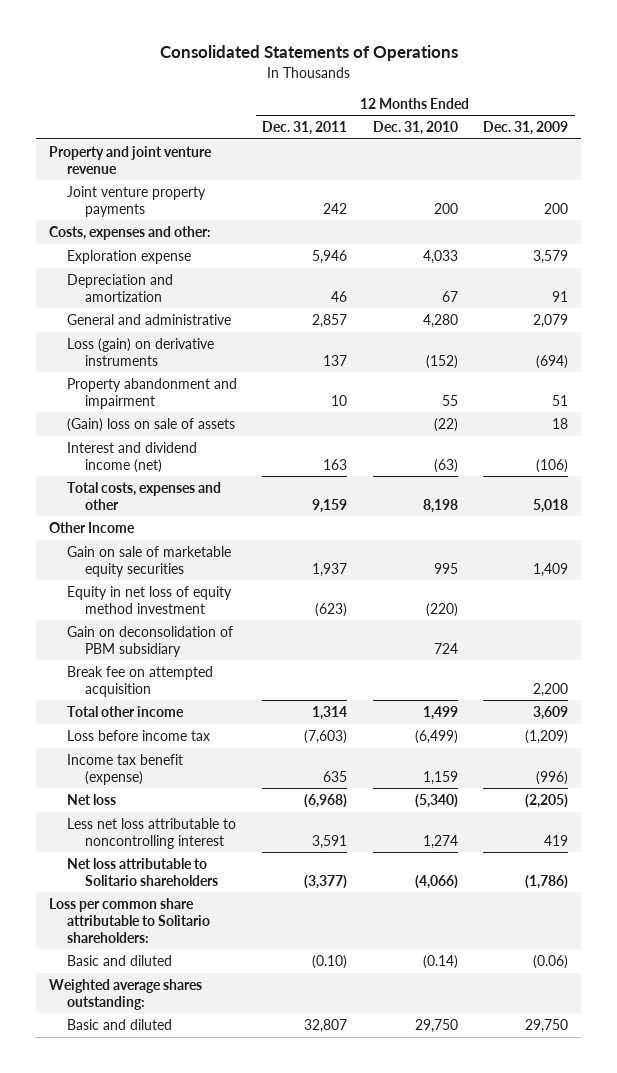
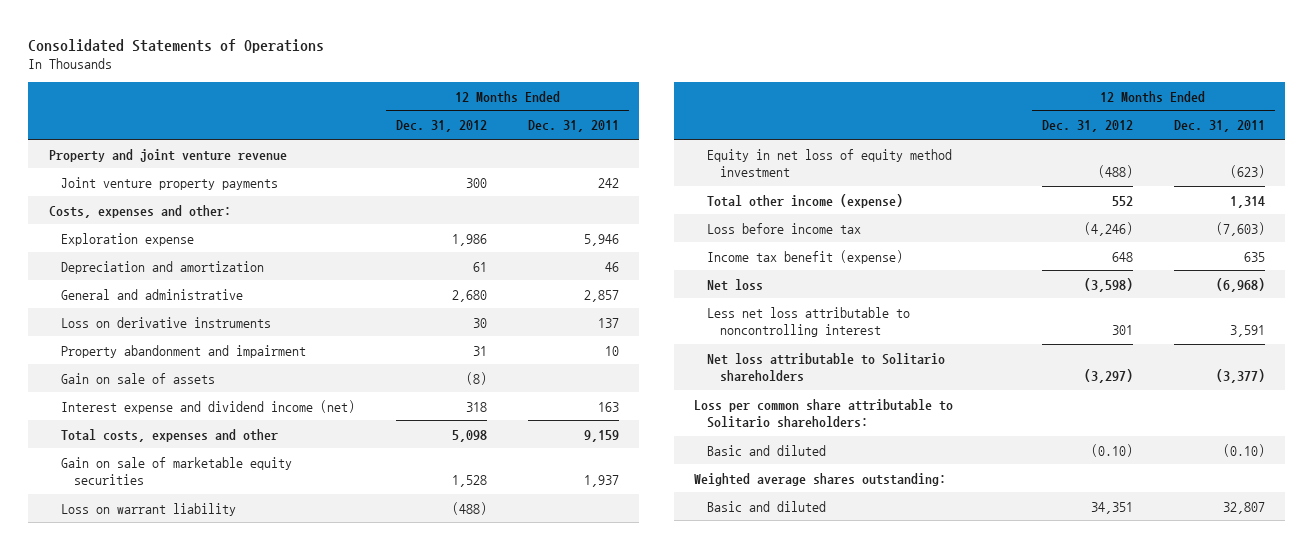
[372,121,458,136] Dec. 31, 2010 -> none
[483,121,569,136] Dec. 31, 2009 -> none
none -> [396,120,488,133] Dec. 31, 2012
[66,337,214,366] Loss (gain) on derivative instruments -> [61,316,272,328] Loss on derivative instruments
[66,417,235,432] (Gain) loss on sale of assets -> [61,372,216,384] Gain on sale of assets
[66,441,197,473] Interest and dividend income (net) -> [61,399,356,414] Interest expense and dividend income (net)
[48,521,135,533] Other Income -> none
none -> [61,502,237,516] Loss on warrant liability
[66,625,233,657] Gain on deconsolidation of PBM subsidiary -> none
[66,665,213,697] Break fee on attempted acquisition -> none
[66,705,184,717] Total other income -> [707,193,904,208] Total other income (expense)

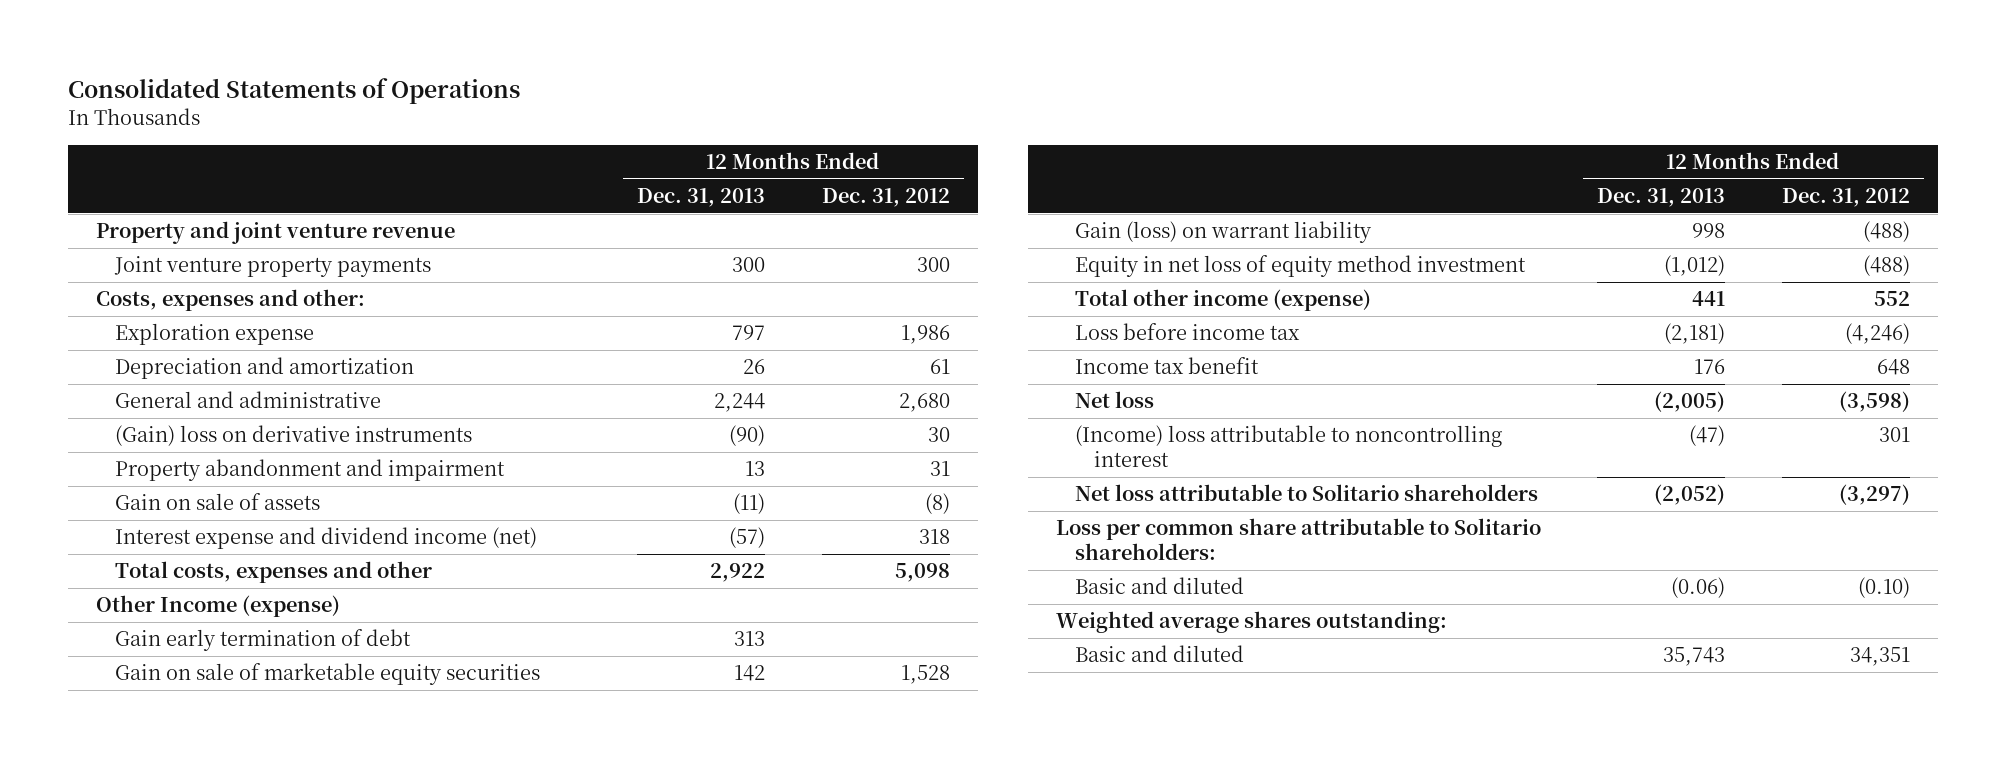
[528,120,620,133] Dec. 31, 2011 -> none
none -> [637,188,766,208] Dec. 31, 2013
[61,316,272,328] Loss on derivative instruments -> [114,425,472,447] (Gain) loss on derivative instruments
none -> [95,595,340,618] Other Income (expense)
none -> [114,629,411,652] Gain early termination of debt
[61,502,237,516] Loss on warrant liability -> [1074,221,1372,244] Gain (loss) on warrant liability
[707,249,904,264] Income tax benefit (expense) -> [1074,357,1259,375] Income tax benefit
[707,306,911,338] Less net loss attributable to noncontrolling interest -> [1074,425,1502,468] (Income) loss attributable to noncontrolling interest

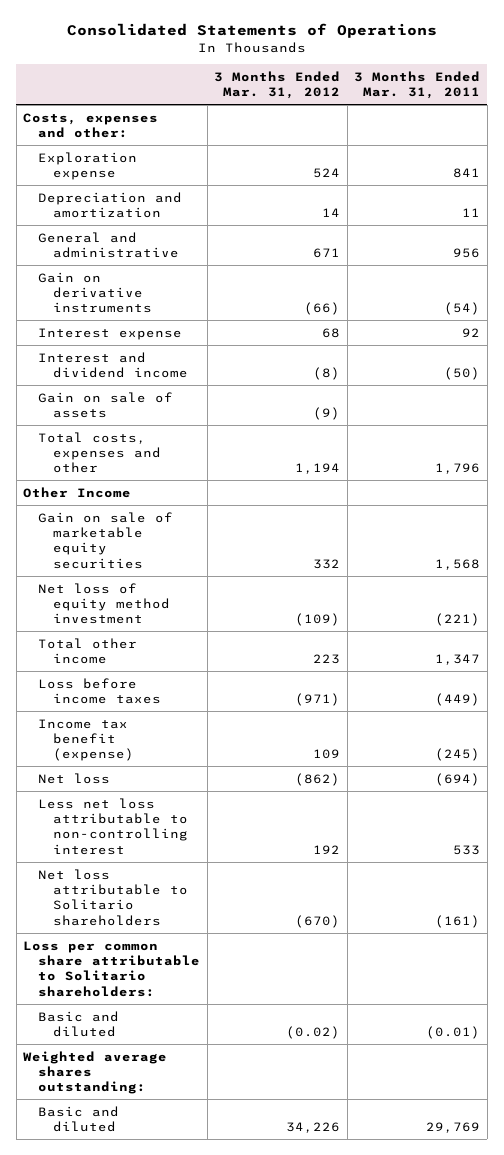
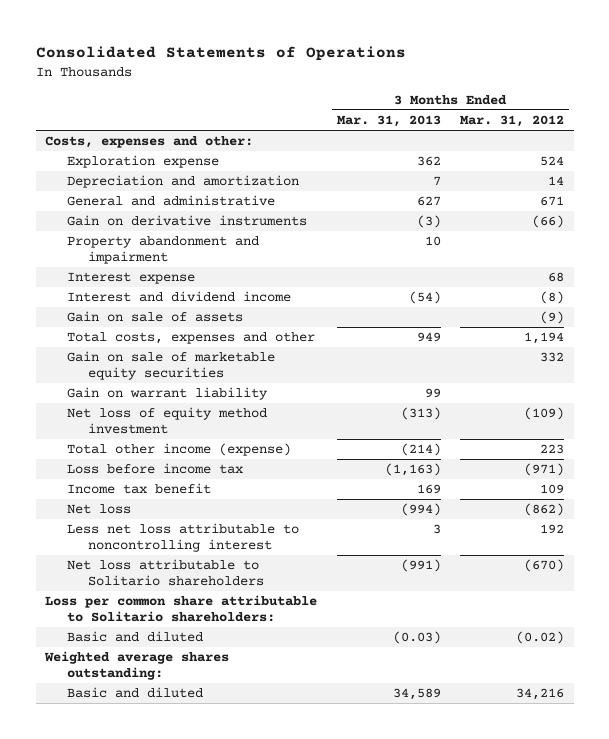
[354,70,481,100] 3 Months Ended Mar. 31, 2011 -> none
none -> [336,115,441,128] Mar. 31, 2013
none -> [66,236,259,265] Property abandonment and impairment
[23,486,132,498] Other Income -> none
none -> [66,387,268,401] Gain on warrant liability
[38,637,138,664] Total other income -> [66,443,291,457] Total other income (expense)
[38,677,162,704] Loss before income taxes -> [66,463,243,475] Loss before income tax
[38,718,135,762] Income tax benefit (expense) -> [66,483,211,495] Income tax benefit
[38,797,189,855] Less net loss attributable to non-controlling interest -> [66,523,299,553] Less net loss attributable to noncontrolling interest
[286,1121,341,1133] 34,226 -> [516,688,565,701] 34,216

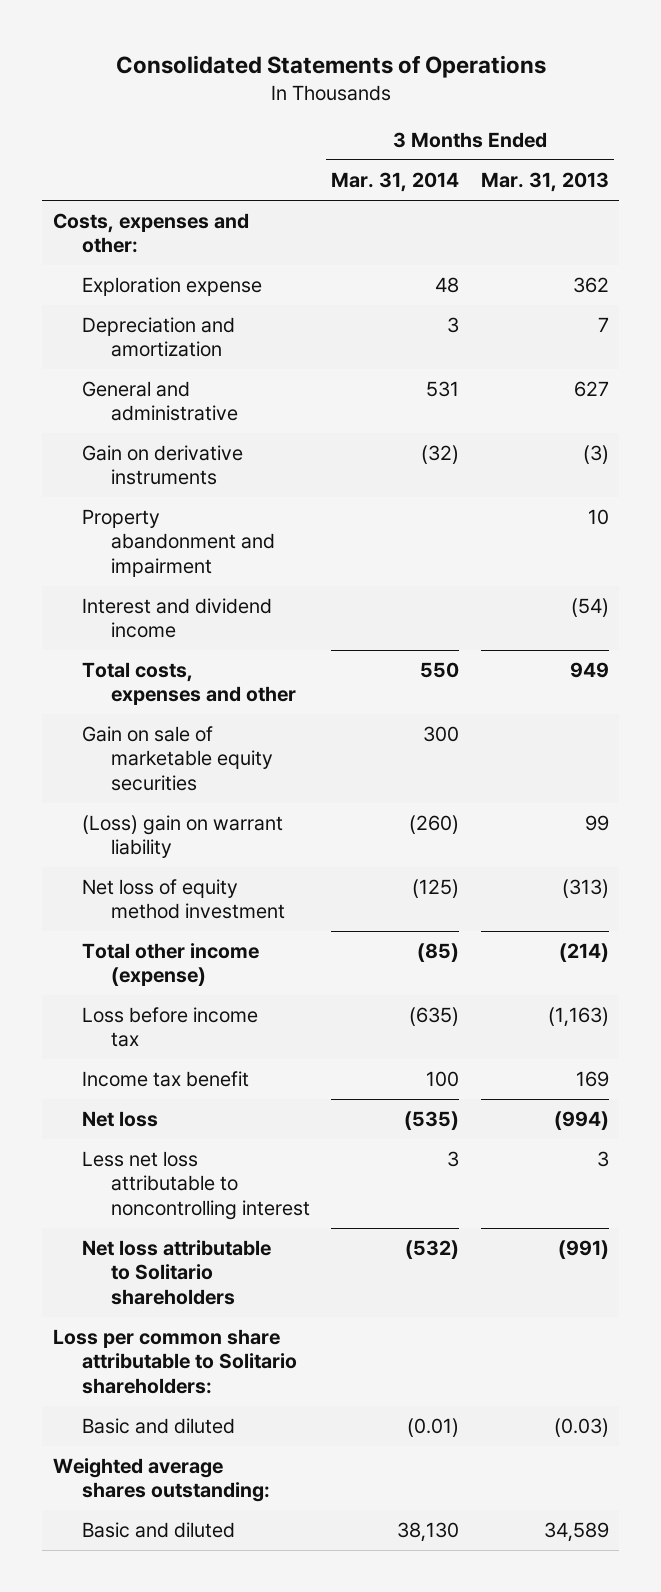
[460,115,565,128] Mar. 31, 2012 -> none
none -> [331,172,460,193] Mar. 31, 2014
[66,272,195,285] Interest expense -> none
[66,311,243,323] Gain on sale of assets -> none
[66,387,268,401] Gain on warrant liability -> [81,815,283,859] (Loss) gain on warrant liability

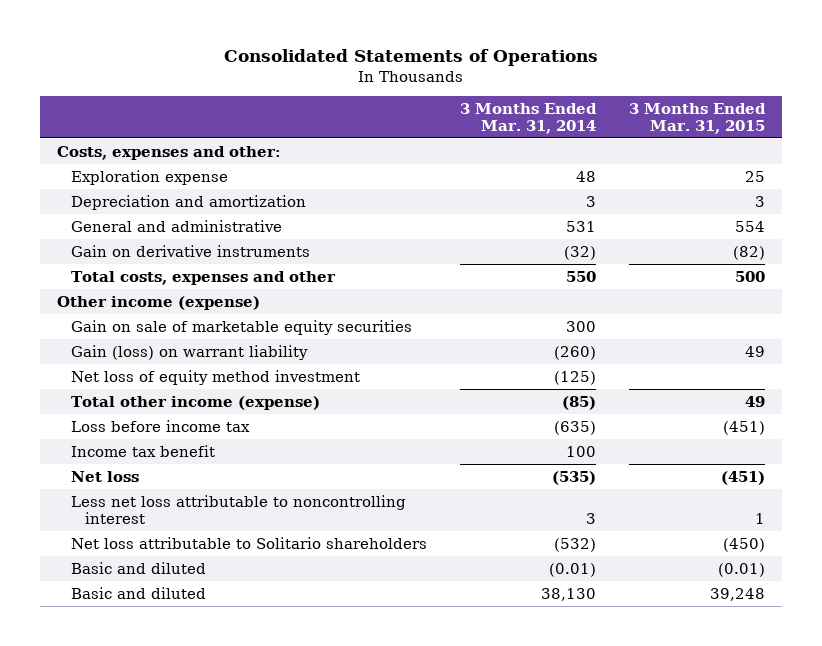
[480,172,609,193] Mar. 31, 2013 -> none
none -> [629,102,767,134] 3 Months Ended Mar. 31, 2015
[81,509,275,577] Property abandonment and impairment -> none
[81,598,272,639] Interest and dividend income -> none
none -> [56,295,260,310] Other income (expense)
[81,815,283,859] (Loss) gain on warrant liability -> [70,344,308,360] Gain (loss) on warrant liability
[52,1329,297,1394] Loss per common share attributable to Solitario shareholders: -> none
[52,1458,270,1503] Weighted average shares outstanding: -> none

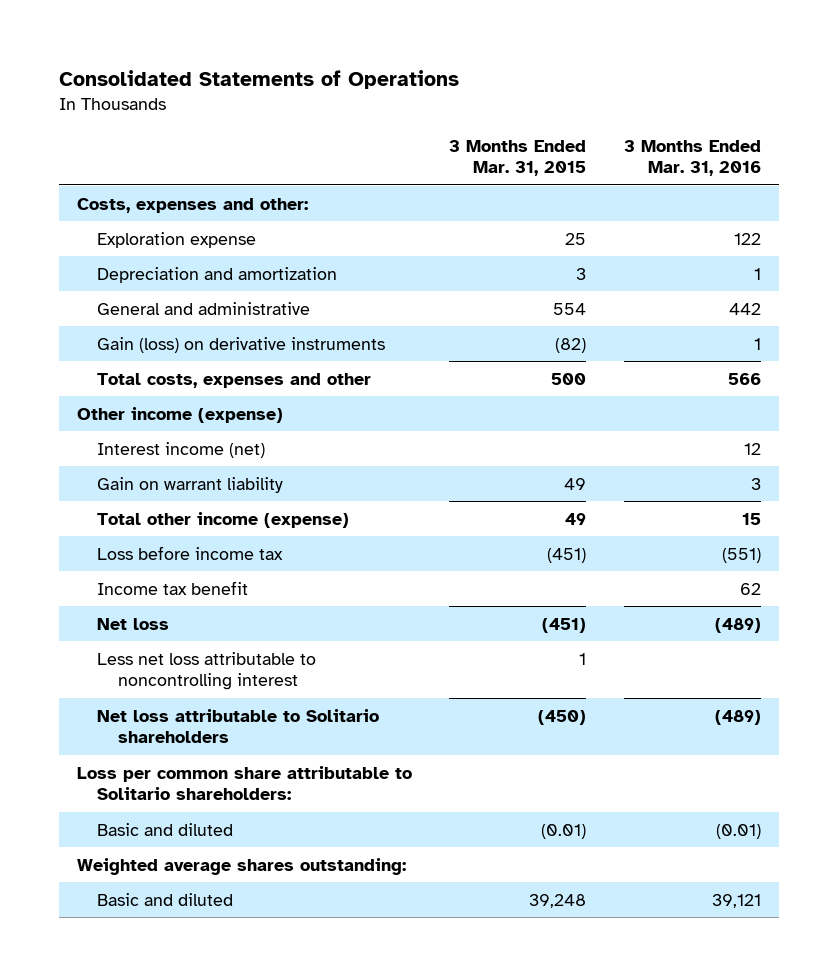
[460,102,598,134] 3 Months Ended Mar. 31, 2014 -> none
none -> [623,139,761,176] 3 Months Ended Mar. 31, 2016
[70,244,310,257] Gain on derivative instruments -> [97,336,386,353] Gain (loss) on derivative instruments
[70,319,412,335] Gain on sale of marketable equity securities -> none
[70,369,360,385] Net loss of equity method investment -> none
none -> [97,441,266,458] Interest income (net)
[70,344,308,360] Gain (loss) on warrant liability -> [97,476,284,493] Gain on warrant liability
none -> [77,765,413,800] Loss per common share attributable to Solitario shareholders:
none -> [77,857,407,875] Weighted average shares outstanding:

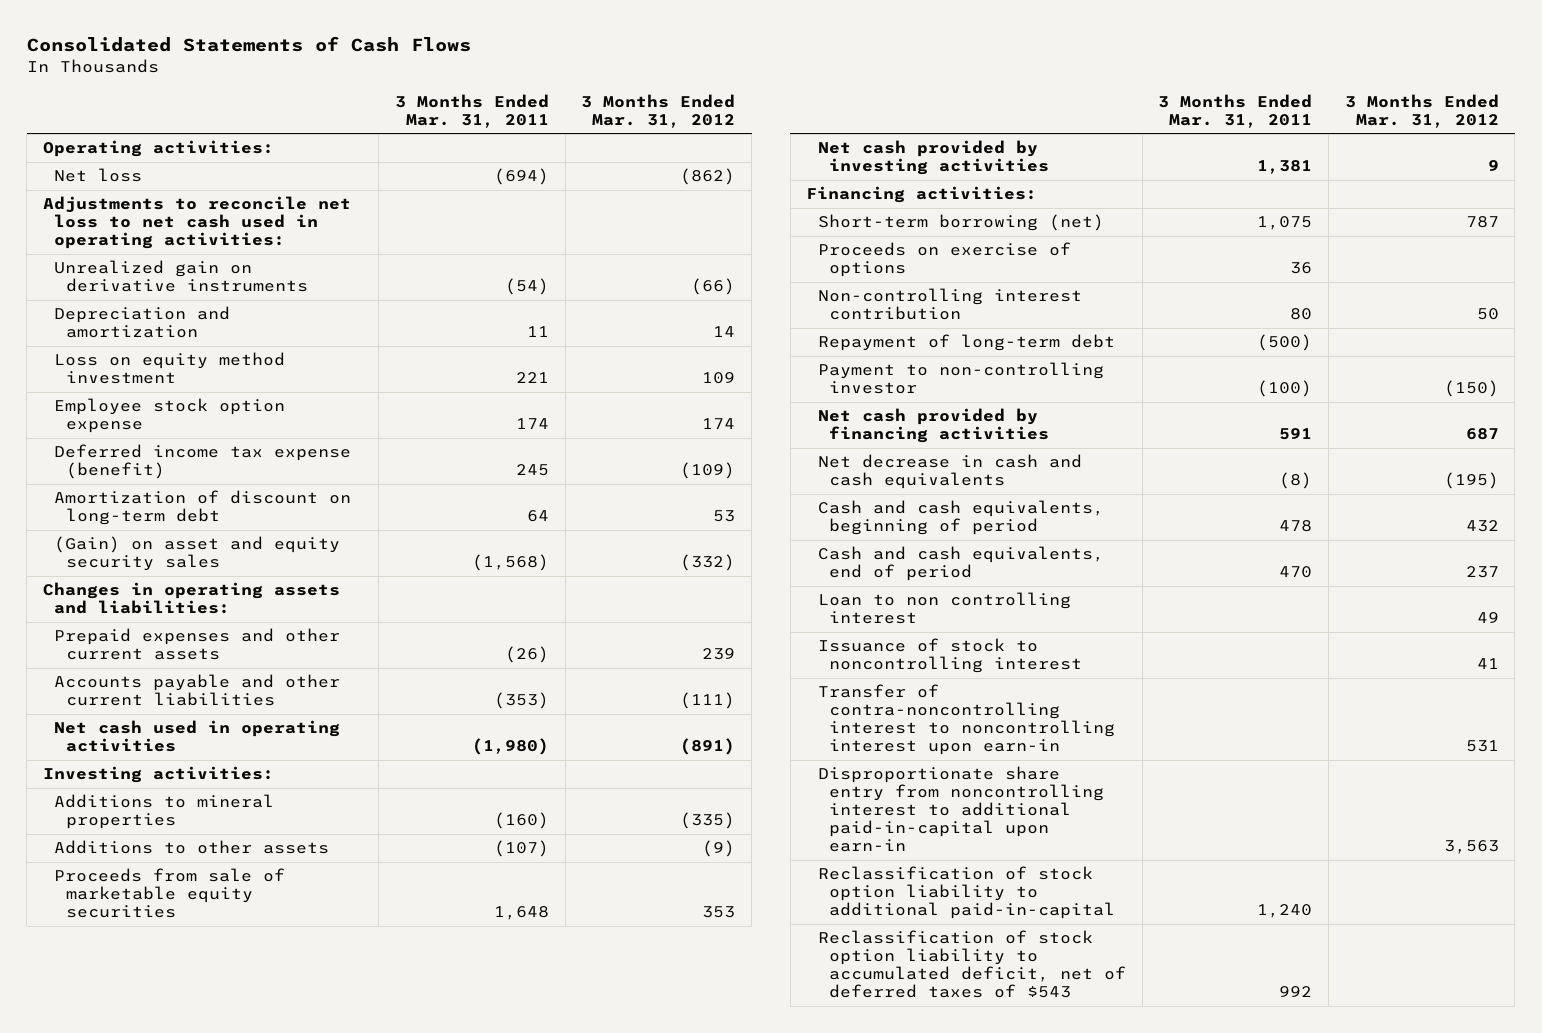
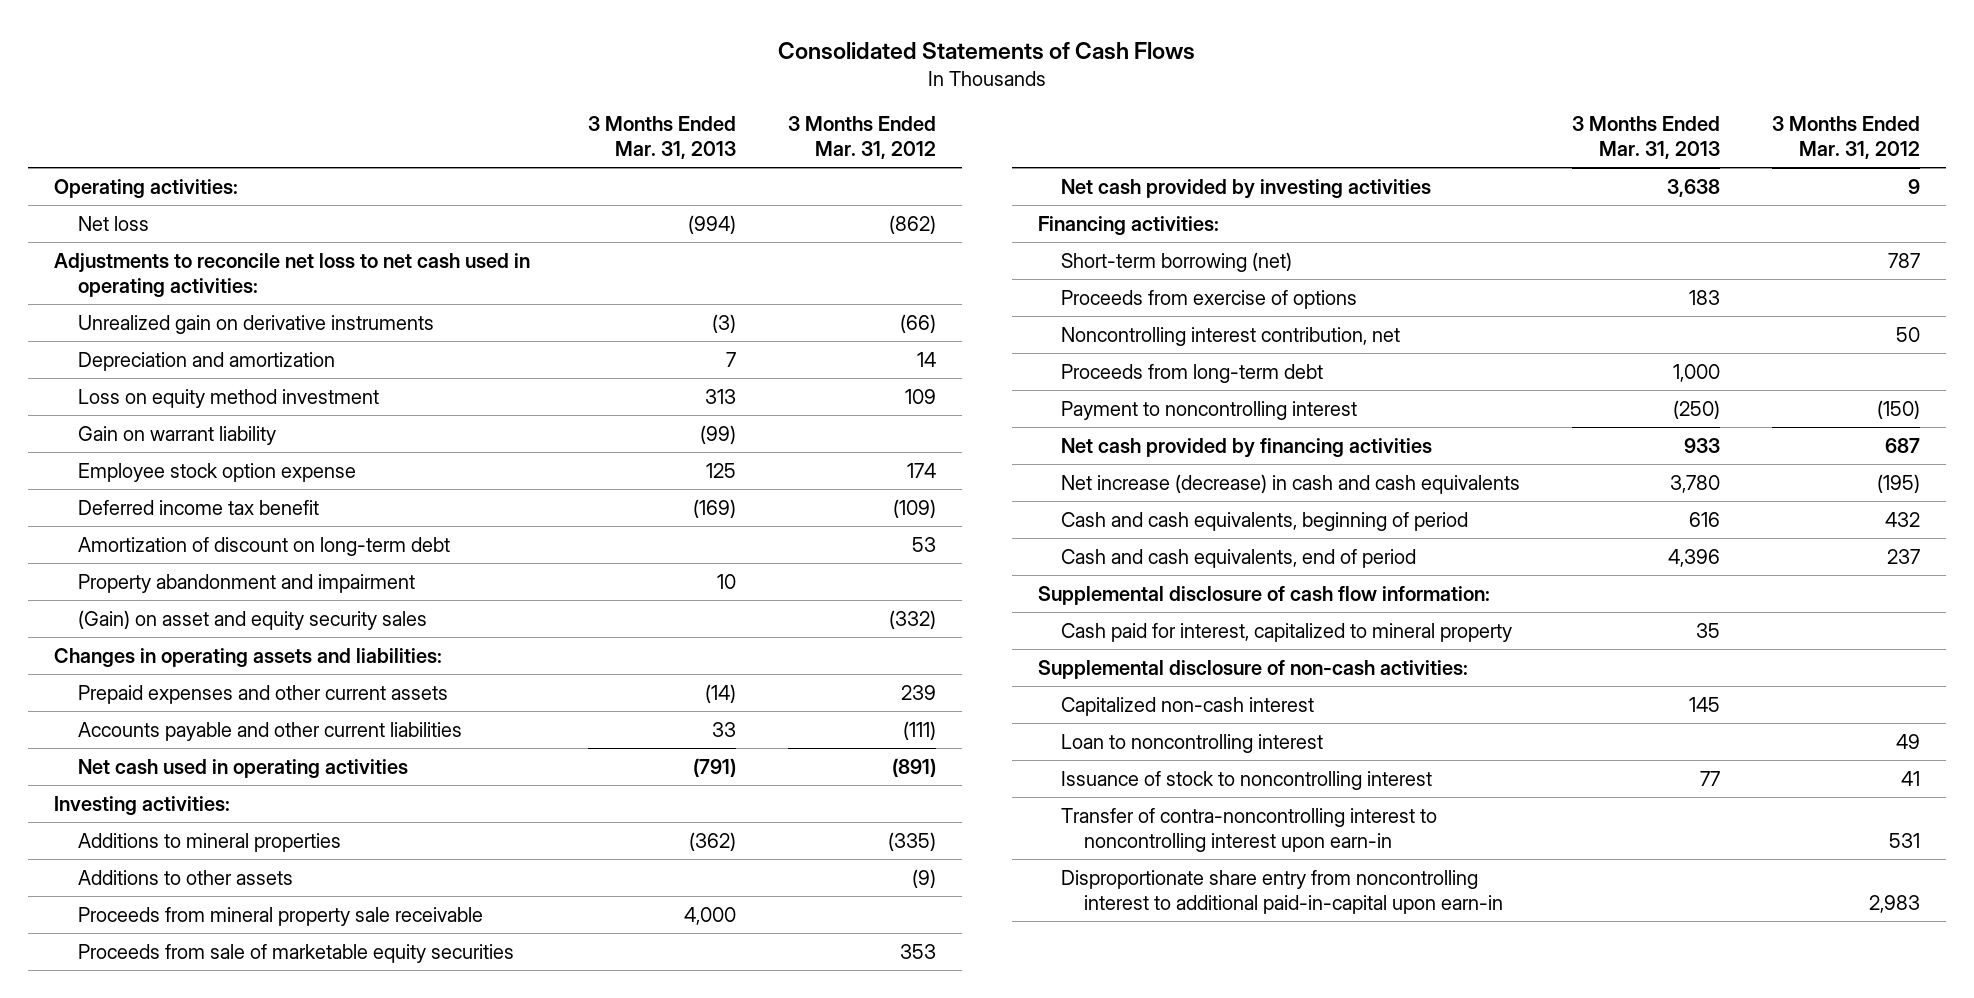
[395,93,550,128] 3 Months Ended Mar. 31, 2011 -> none
none -> [588,116,737,160] 3 Months Ended Mar. 31, 2013
none -> [77,425,276,445] Gain on warrant liability
[54,444,352,480] Deferred income tax expense (benefit) -> [77,499,319,515] Deferred income tax benefit
none -> [77,573,415,593] Property abandonment and impairment
none -> [77,906,483,926] Proceeds from mineral property sale receivable
[817,334,1115,352] Repayment of long-term debt -> none
[817,242,1071,278] Proceeds on exercise of options -> [1061,289,1358,309] Proceeds from exercise of options
[817,288,1082,321] Non-controlling interest contribution -> [1061,326,1401,346] Noncontrolling interest contribution, net
none -> [1061,363,1324,383] Proceeds from long-term debt
[817,362,1104,395] Payment to non-controlling investor -> [1061,400,1358,420] Payment to noncontrolling interest
[817,454,1082,490] Net decrease in cash and cash equivalents -> [1061,473,1521,494] Net increase (decrease) in cash and cash equivalents
none -> [1037,585,1490,605] Supplemental disclosure of cash flow information:
none -> [1061,622,1513,642] Cash paid for interest, capitalized to mineral property
none -> [1037,659,1468,679] Supplemental disclosure of non-cash activities:
none -> [1061,696,1315,716] Capitalized non-cash interest
[817,592,1071,625] Loan to non controlling interest -> [1061,733,1324,753] Loan to noncontrolling interest
[817,866,1115,920] Reclassification of stock option liability to additional paid-in-capital -> none
[817,930,1126,999] Reclassification of stock option liability to accumulated deficit, net of deferred taxes of $543 -> none
[1443,840,1499,855] 3,563 -> [1869,894,1921,913] 2,983

